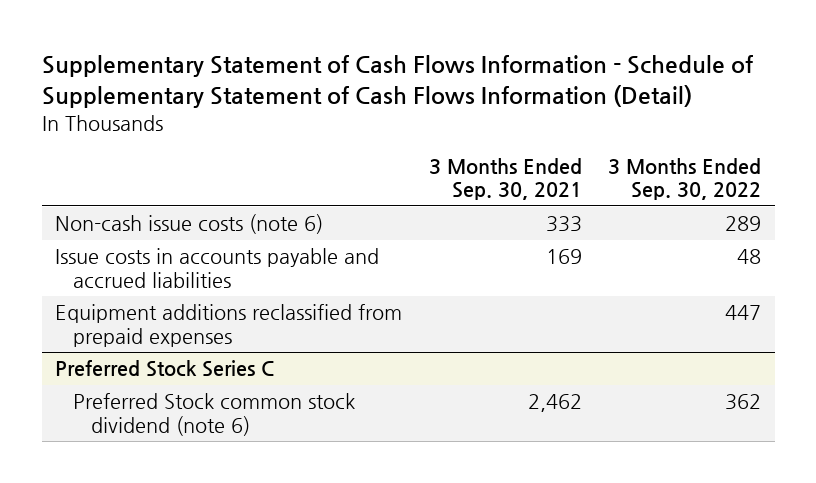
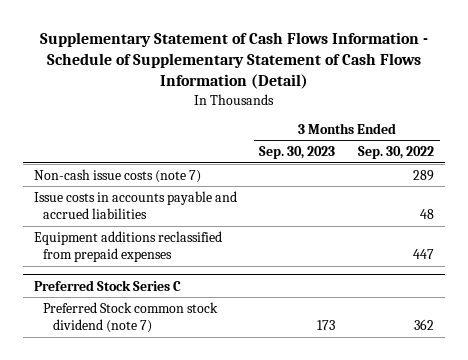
[428,157,582,201] 3 Months Ended Sep. 30, 2021 -> none
none -> [259,146,336,160] Sep. 30, 2023
[55,214,324,235] Non-cash issue costs (note 6) -> [33,168,201,183] Non-cash issue costs (note 7)
[73,393,356,436] Preferred Stock common stock dividend (note 6) -> [43,301,219,334] Preferred Stock common stock dividend (note 7)

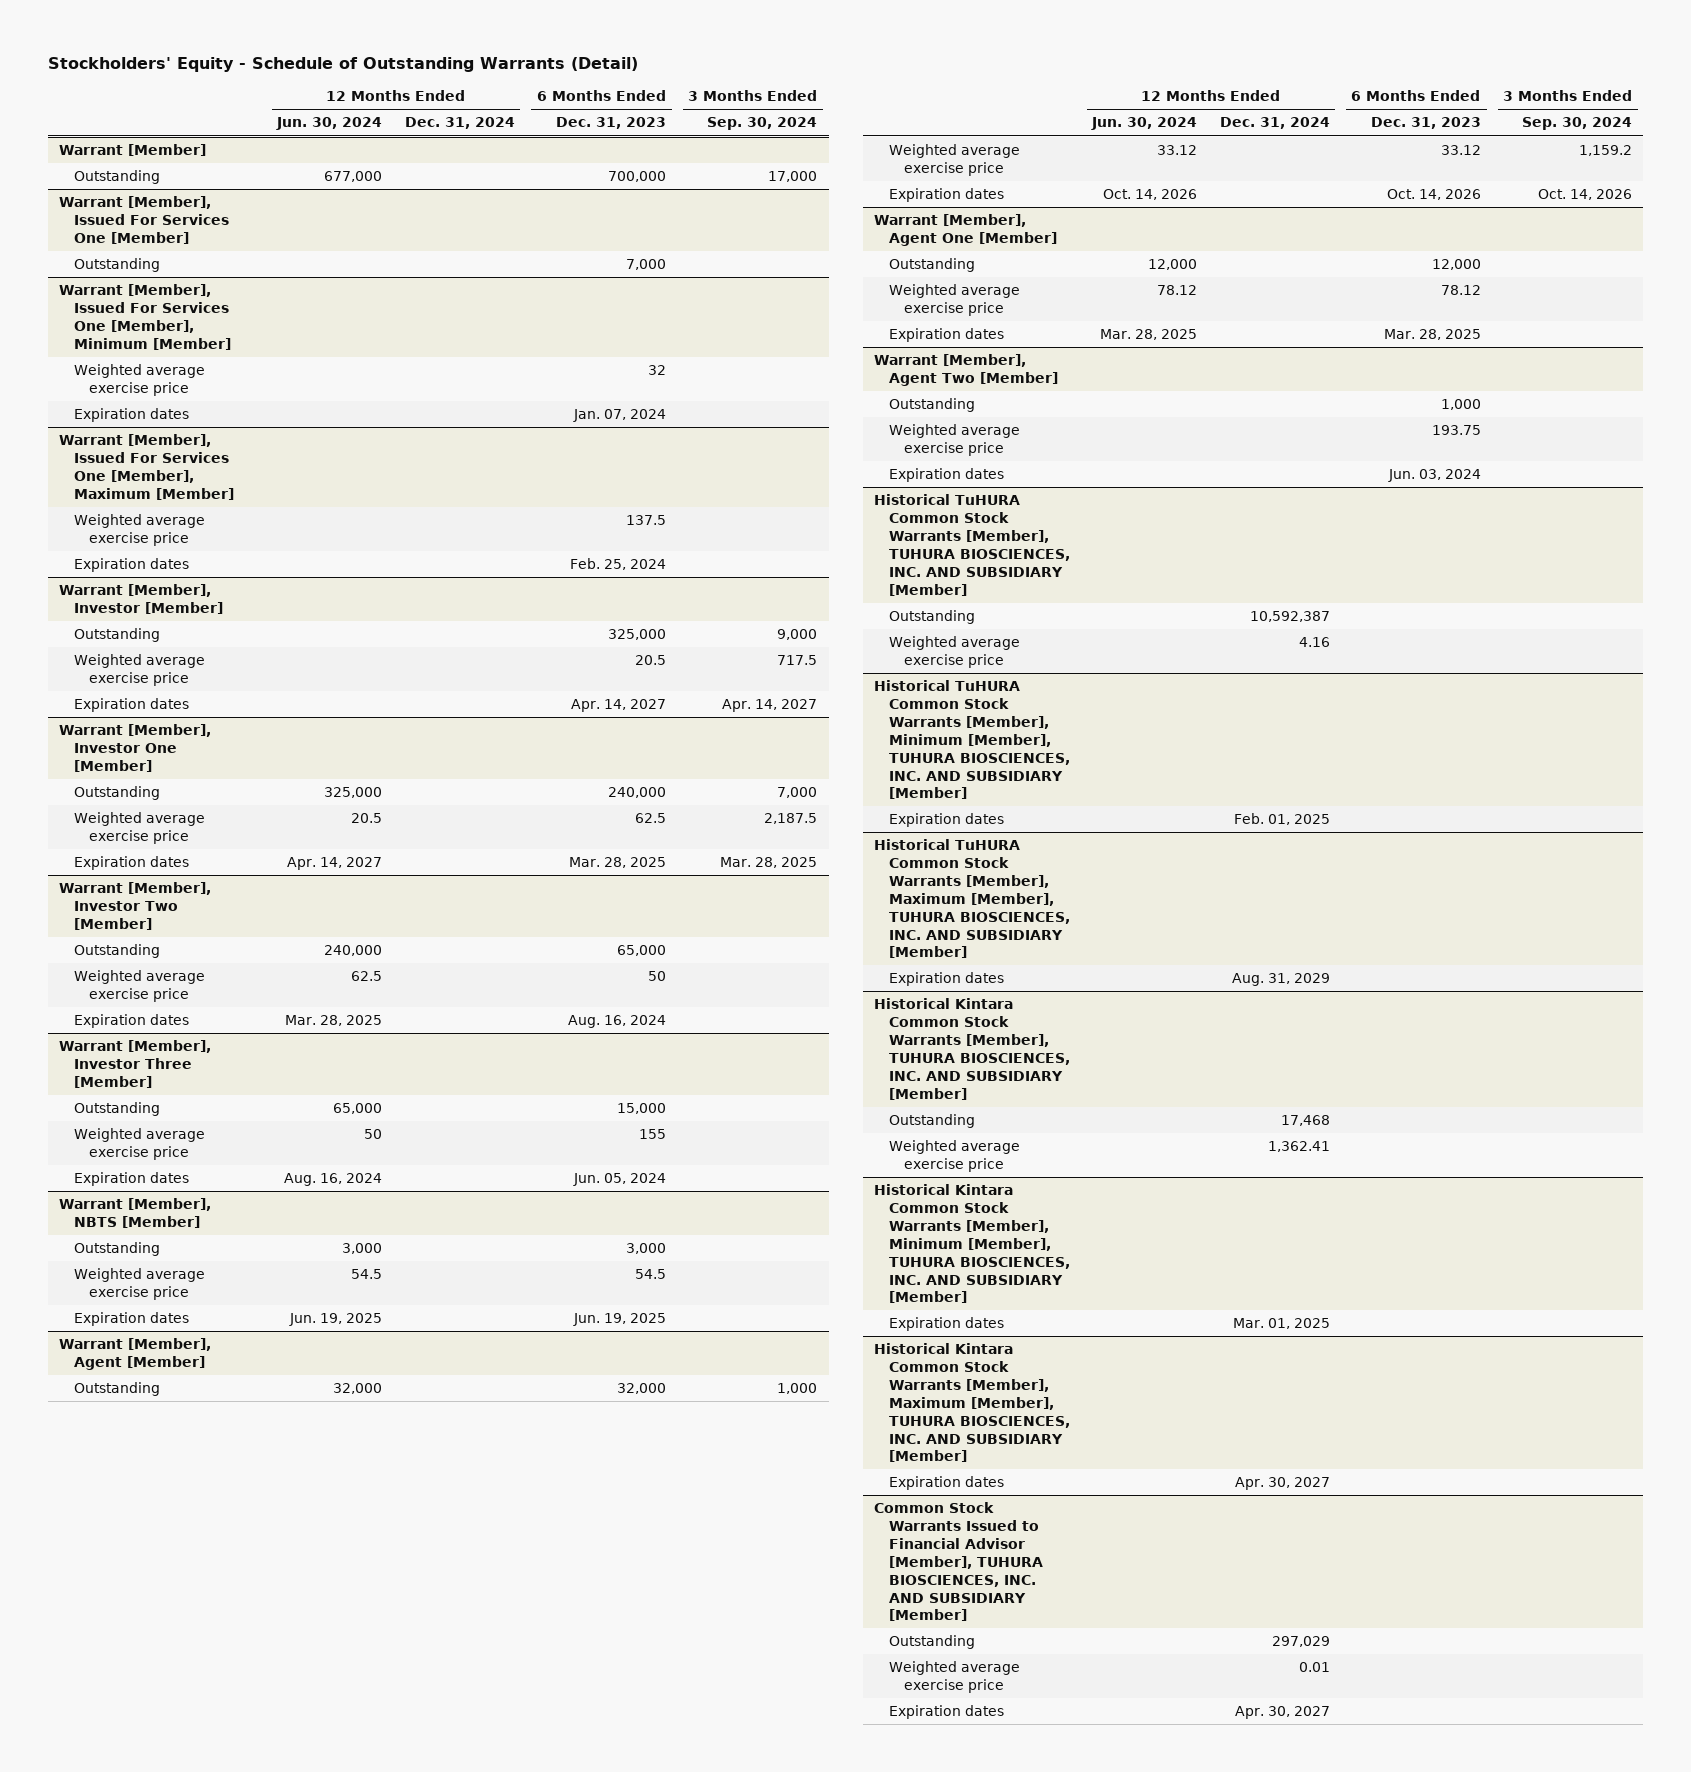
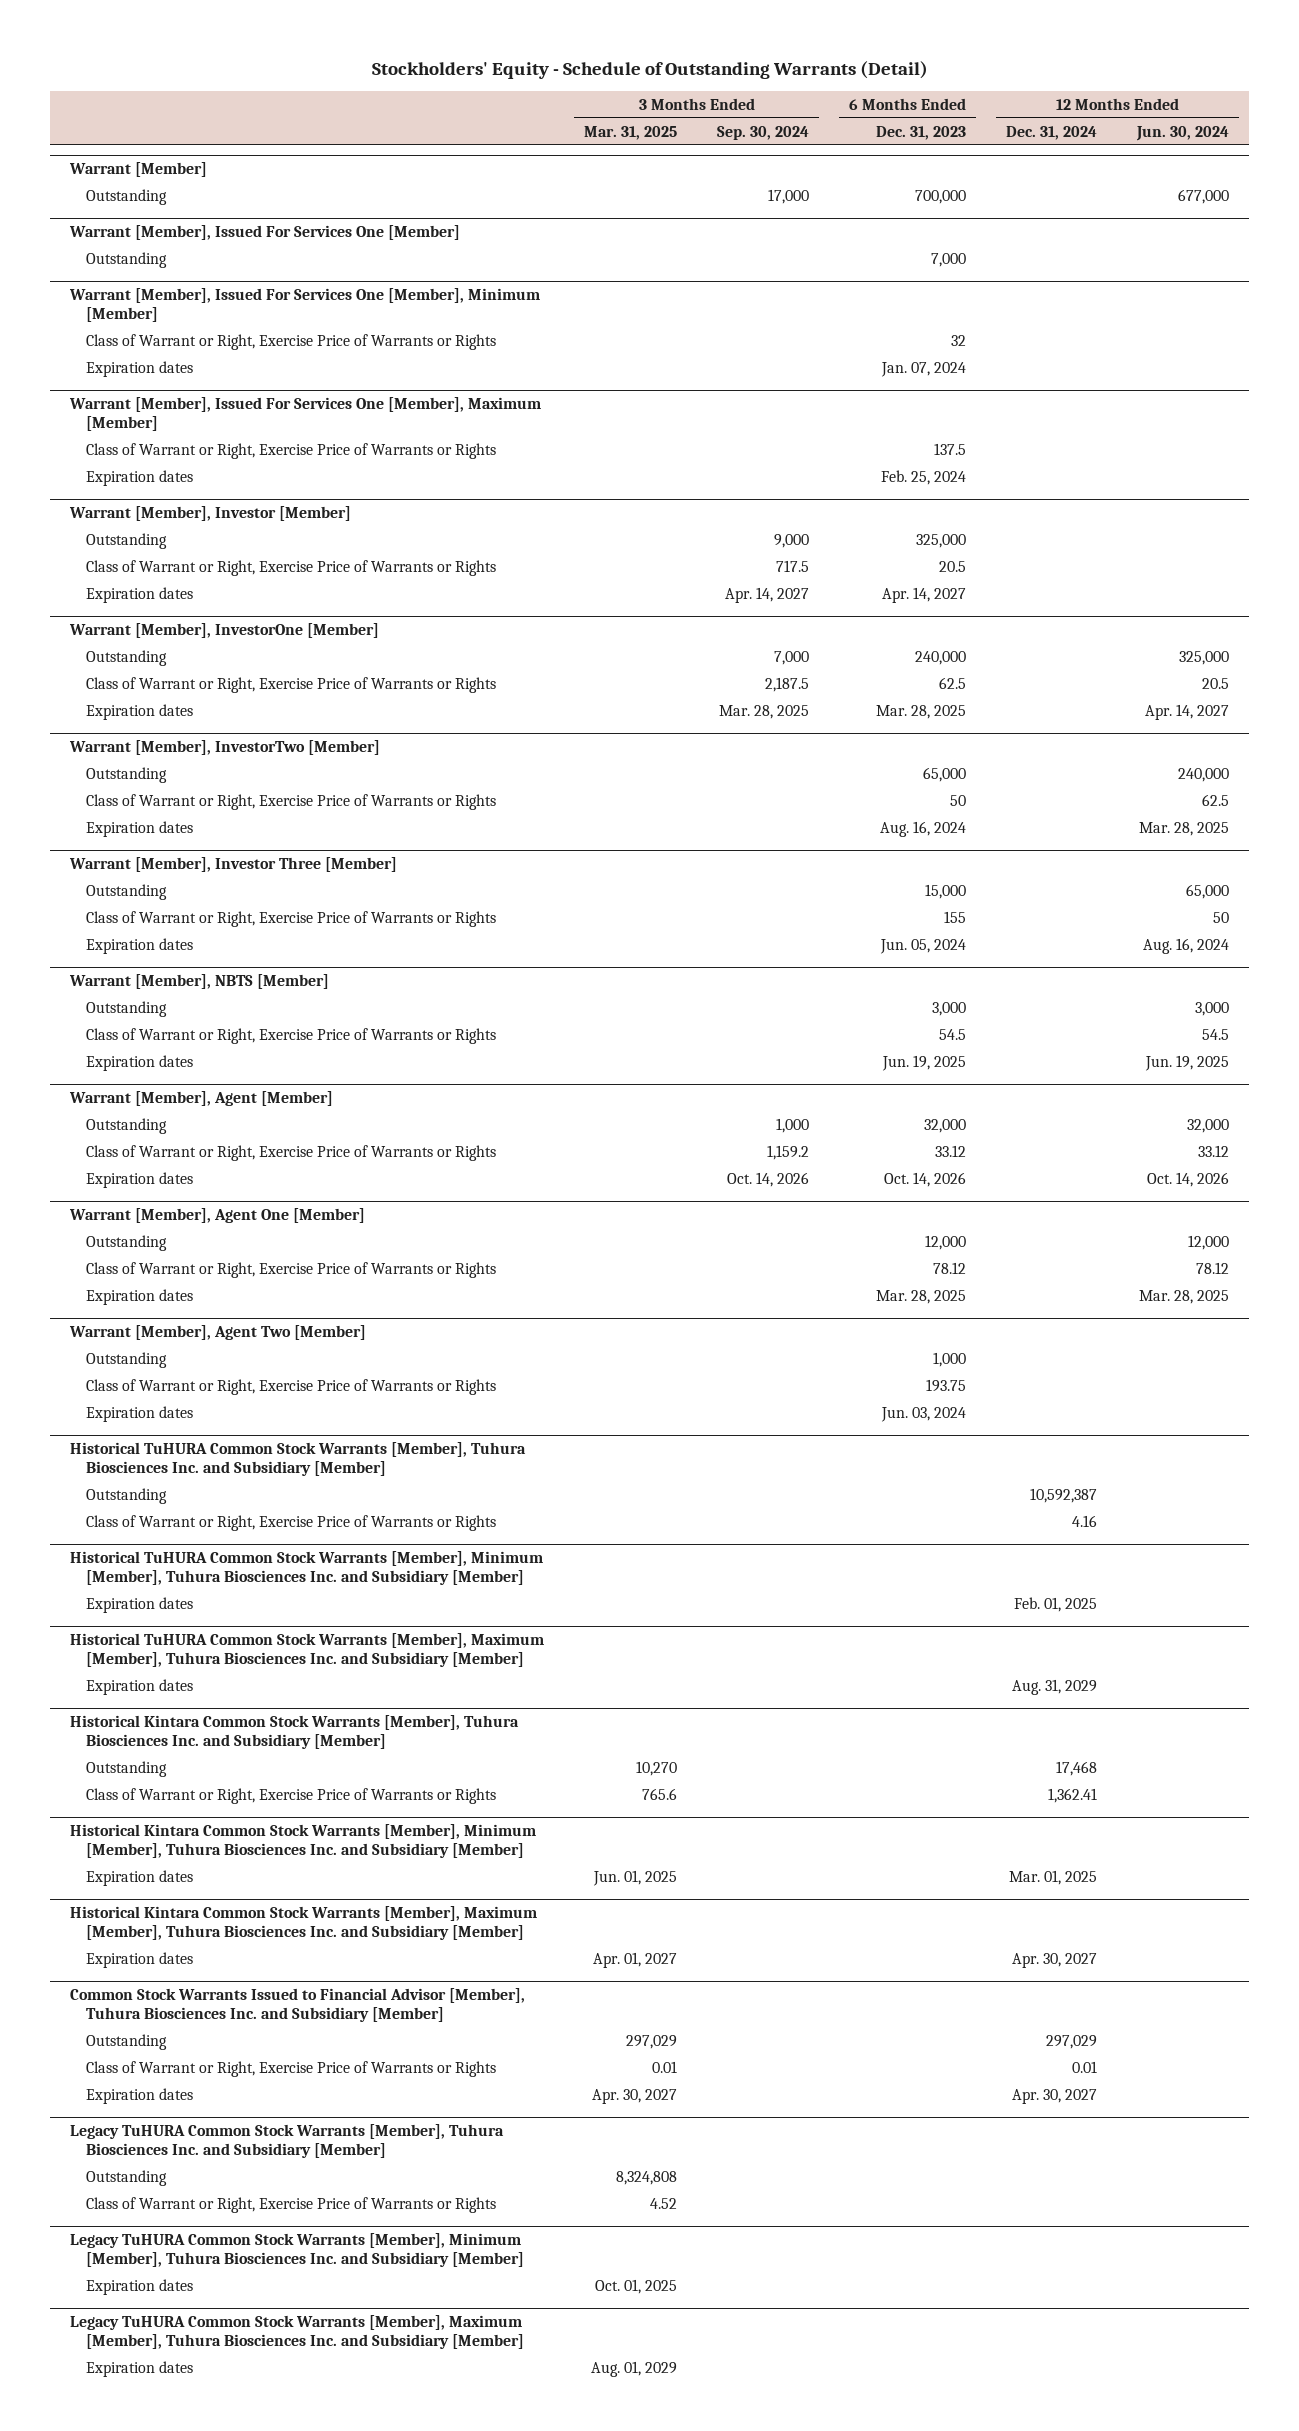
none -> [584,125,678,140] Mar. 31, 2025
[74,364,206,397] Weighted average exercise price -> [85,333,496,350] Class of Warrant or Right, Exercise Price of Warrants or Rights
[74,514,206,547] Weighted average exercise price -> [85,442,496,459] Class of Warrant or Right, Exercise Price of Warrants or Rights
[74,654,206,687] Weighted average exercise price -> [85,559,496,576] Class of Warrant or Right, Exercise Price of Warrants or Rights
[59,724,212,772] Warrant [Member], Investor One [Member] -> none
none -> [69,623,380,639] Warrant [Member], InvestorOne [Member]
[74,812,206,845] Weighted average exercise price -> [85,676,496,693] Class of Warrant or Right, Exercise Price of Warrants or Rights
[59,882,212,930] Warrant [Member], Investor Two [Member] -> none
none -> [69,740,381,756] Warrant [Member], InvestorTwo [Member]
[74,970,206,1003] Weighted average exercise price -> [85,793,496,810] Class of Warrant or Right, Exercise Price of Warrants or Rights
[74,1128,206,1161] Weighted average exercise price -> [85,910,496,927] Class of Warrant or Right, Exercise Price of Warrants or Rights
[74,1268,206,1301] Weighted average exercise price -> [85,1027,496,1044] Class of Warrant or Right, Exercise Price of Warrants or Rights
[888,144,1020,177] Weighted average exercise price -> [85,1144,496,1161] Class of Warrant or Right, Exercise Price of Warrants or Rights
[888,284,1020,317] Weighted average exercise price -> [85,1261,496,1278] Class of Warrant or Right, Exercise Price of Warrants or Rights
[888,424,1020,457] Weighted average exercise price -> [85,1378,496,1395] Class of Warrant or Right, Exercise Price of Warrants or Rights
[874,494,1070,596] Historical TuHURA Common Stock Warrants [Member], TUHURA BIOSCIENCES, INC. AND SUBSIDIARY [Member] -> [70,1442,527,1476] Historical TuHURA Common Stock Warrants [Member], Tuhura Biosciences Inc. and Subsidiary [Member]
[888,636,1020,669] Weighted average exercise price -> [85,1514,496,1531] Class of Warrant or Right, Exercise Price of Warrants or Rights
[874,680,1070,800] Historical TuHURA Common Stock Warrants [Member], Minimum [Member], TUHURA BIOSCIENCES, INC. AND SUBSIDIARY [Member] -> [70,1551,544,1585] Historical TuHURA Common Stock Warrants [Member], Minimum [Member], Tuhura Biosciences Inc. and Subsidiary [Member]
[874,839,1070,959] Historical TuHURA Common Stock Warrants [Member], Maximum [Member], TUHURA BIOSCIENCES, INC. AND SUBSIDIARY [Member] -> [70,1633,545,1667] Historical TuHURA Common Stock Warrants [Member], Maximum [Member], Tuhura Biosciences Inc. and Subsidiary [Member]
[874,998,1070,1100] Historical Kintara Common Stock Warrants [Member], TUHURA BIOSCIENCES, INC. AND SUBSIDIARY [Member] -> [70,1715,520,1749] Historical Kintara Common Stock Warrants [Member], Tuhura Biosciences Inc. and Subsidiary [Member]
[888,1140,1020,1173] Weighted average exercise price -> [85,1787,496,1804] Class of Warrant or Right, Exercise Price of Warrants or Rights
[874,1184,1070,1304] Historical Kintara Common Stock Warrants [Member], Minimum [Member], TUHURA BIOSCIENCES, INC. AND SUBSIDIARY [Member] -> [70,1824,537,1858] Historical Kintara Common Stock Warrants [Member], Minimum [Member], Tuhura Biosciences Inc. and Subsidiary [Member]
[874,1343,1070,1463] Historical Kintara Common Stock Warrants [Member], Maximum [Member], TUHURA BIOSCIENCES, INC. AND SUBSIDIARY [Member] -> [70,1906,538,1940] Historical Kintara Common Stock Warrants [Member], Maximum [Member], Tuhura Biosciences Inc. and Subsidiary [Member]
[874,1502,1043,1622] Common Stock Warrants Issued to Financial Advisor [Member], TUHURA BIOSCIENCES, INC. AND SUBSIDIARY [Member] -> [70,1988,526,2022] Common Stock Warrants Issued to Financial Advisor [Member], Tuhura Biosciences Inc. and Subsidiary [Member]
[888,1661,1020,1694] Weighted average exercise price -> [85,2060,496,2077] Class of Warrant or Right, Exercise Price of Warrants or Rights
none -> [70,2124,505,2158] Legacy TuHURA Common Stock Warrants [Member], Tuhura Biosciences Inc. and Subsidiary [Member]
none -> [85,2169,167,2186] Outstanding
none -> [85,2196,496,2213] Class of Warrant or Right, Exercise Price of Warrants or Rights
none -> [70,2233,524,2267] Legacy TuHURA Common Stock Warrants [Member], Minimum [Member], Tuhura Biosciences Inc. and Subsidiary [Member]
none -> [85,2278,193,2295] Expiration dates
none -> [70,2315,524,2349] Legacy TuHURA Common Stock Warrants [Member], Maximum [Member], Tuhura Biosciences Inc. and Subsidiary [Member]
none -> [85,2360,193,2377] Expiration dates

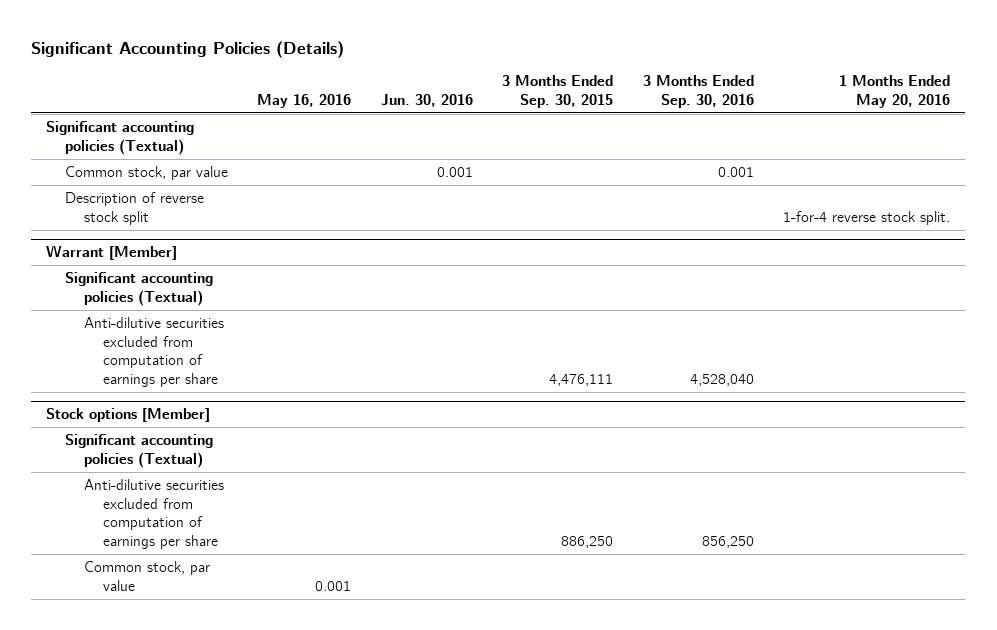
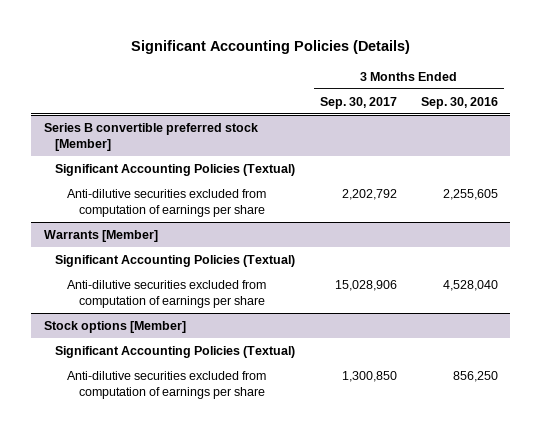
[257,93,352,108] May 16, 2016 -> none
[380,93,473,107] Jun. 30, 2016 -> none
[502,75,614,108] 3 Months Ended Sep. 30, 2015 -> none
[839,75,951,108] 1 Months Ended May 20, 2016 -> none
none -> [319,96,397,109] Sep. 30, 2017
[64,165,228,180] Common stock, par value -> none
[64,191,204,225] Description of reverse stock split -> none
none -> [43,122,258,151] Series B convertible preferred stock [Member]
[46,120,195,155] Significant accounting policies (Textual) -> [55,163,296,176] Significant Accounting Policies (Textual)
none -> [67,188,267,217] Anti-dilutive securities excluded from computation of earnings per share
[46,245,178,261] Warrant [Member] -> [43,229,158,242] Warrants [Member]
[64,271,213,306] Significant accounting policies (Textual) -> [55,254,296,267] Significant Accounting Policies (Textual)
[64,433,213,468] Significant accounting policies (Textual) -> [55,345,296,358] Significant Accounting Policies (Textual)
[83,560,210,591] Common stock, par value -> none

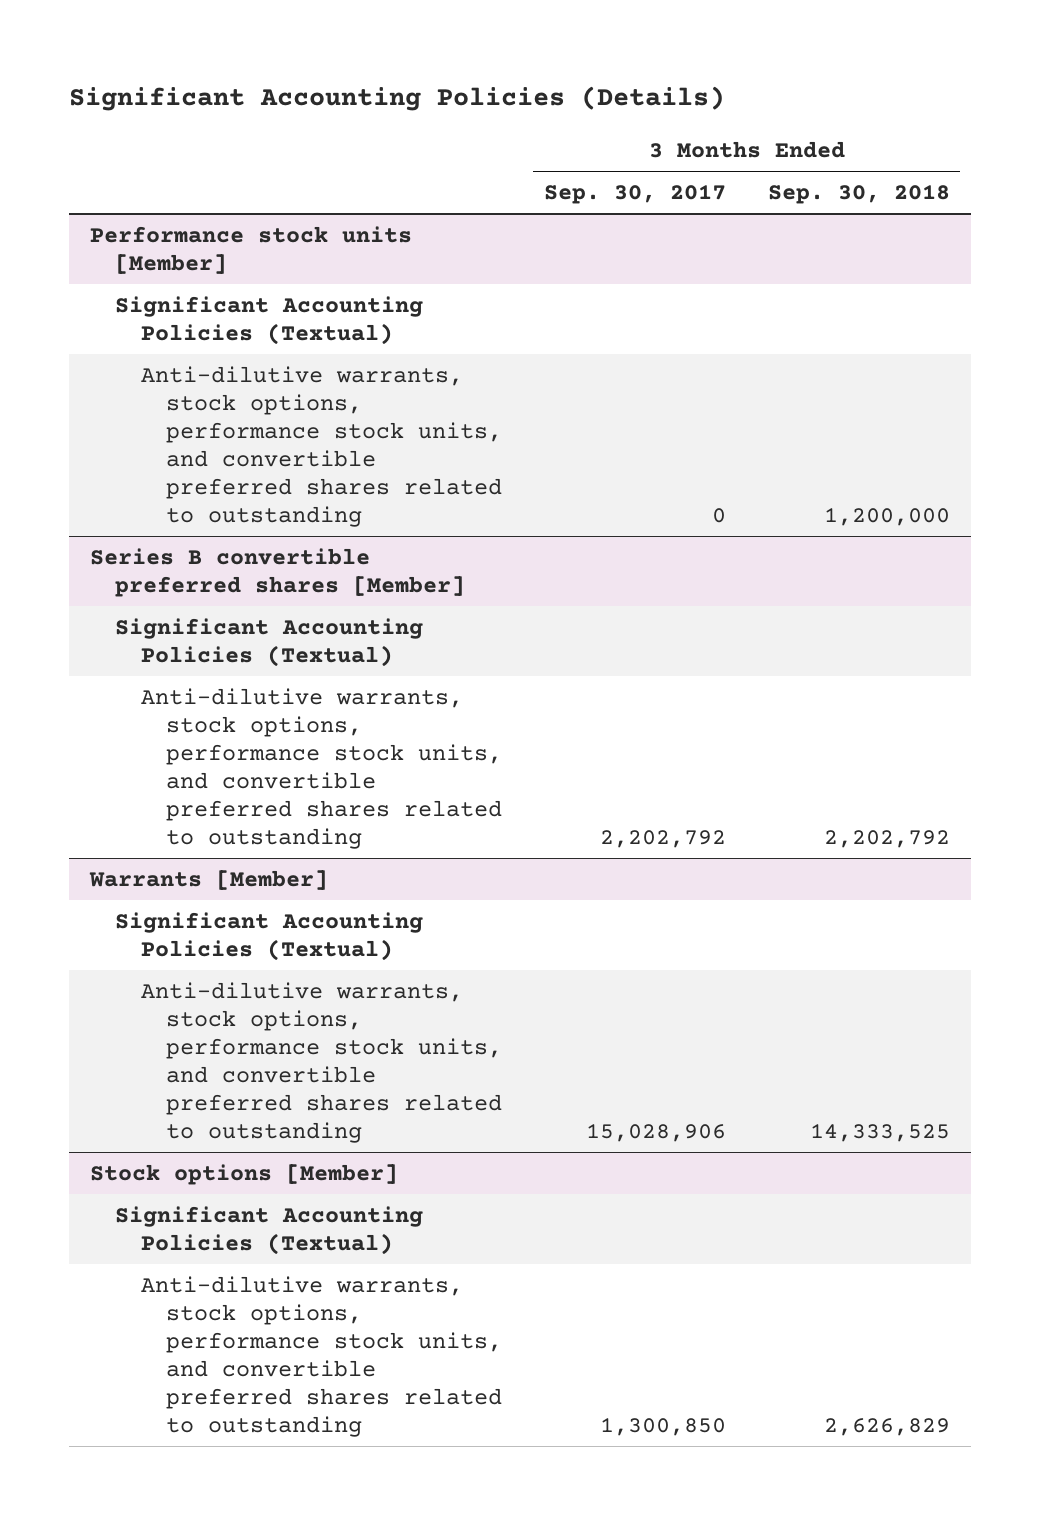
[420,96,498,109] Sep. 30, 2016 -> none
none -> [767,183,950,204] Sep. 30, 2018
[43,122,258,151] Series B convertible preferred stock [Member] -> none
none -> [89,225,412,274] Performance stock units [Member]
none -> [140,365,502,528] Anti-dilutive warrants, stock options, performance stock units, and convertible preferred shares related to outstanding
none -> [89,547,466,597] Series B convertible preferred shares [Member]
none -> [115,617,424,667] Significant Accounting Policies (Textual)
[67,188,267,217] Anti-dilutive securities excluded from computation of earnings per share -> [140,687,502,850] Anti-dilutive warrants, stock options, performance stock units, and convertible preferred shares related to outstanding
[67,279,267,308] Anti-dilutive securities excluded from computation of earnings per share -> [140,981,502,1144] Anti-dilutive warrants, stock options, performance stock units, and convertible preferred shares related to outstanding
[67,370,267,399] Anti-dilutive securities excluded from computation of earnings per share -> [140,1275,502,1438] Anti-dilutive warrants, stock options, performance stock units, and convertible preferred shares related to outstanding

